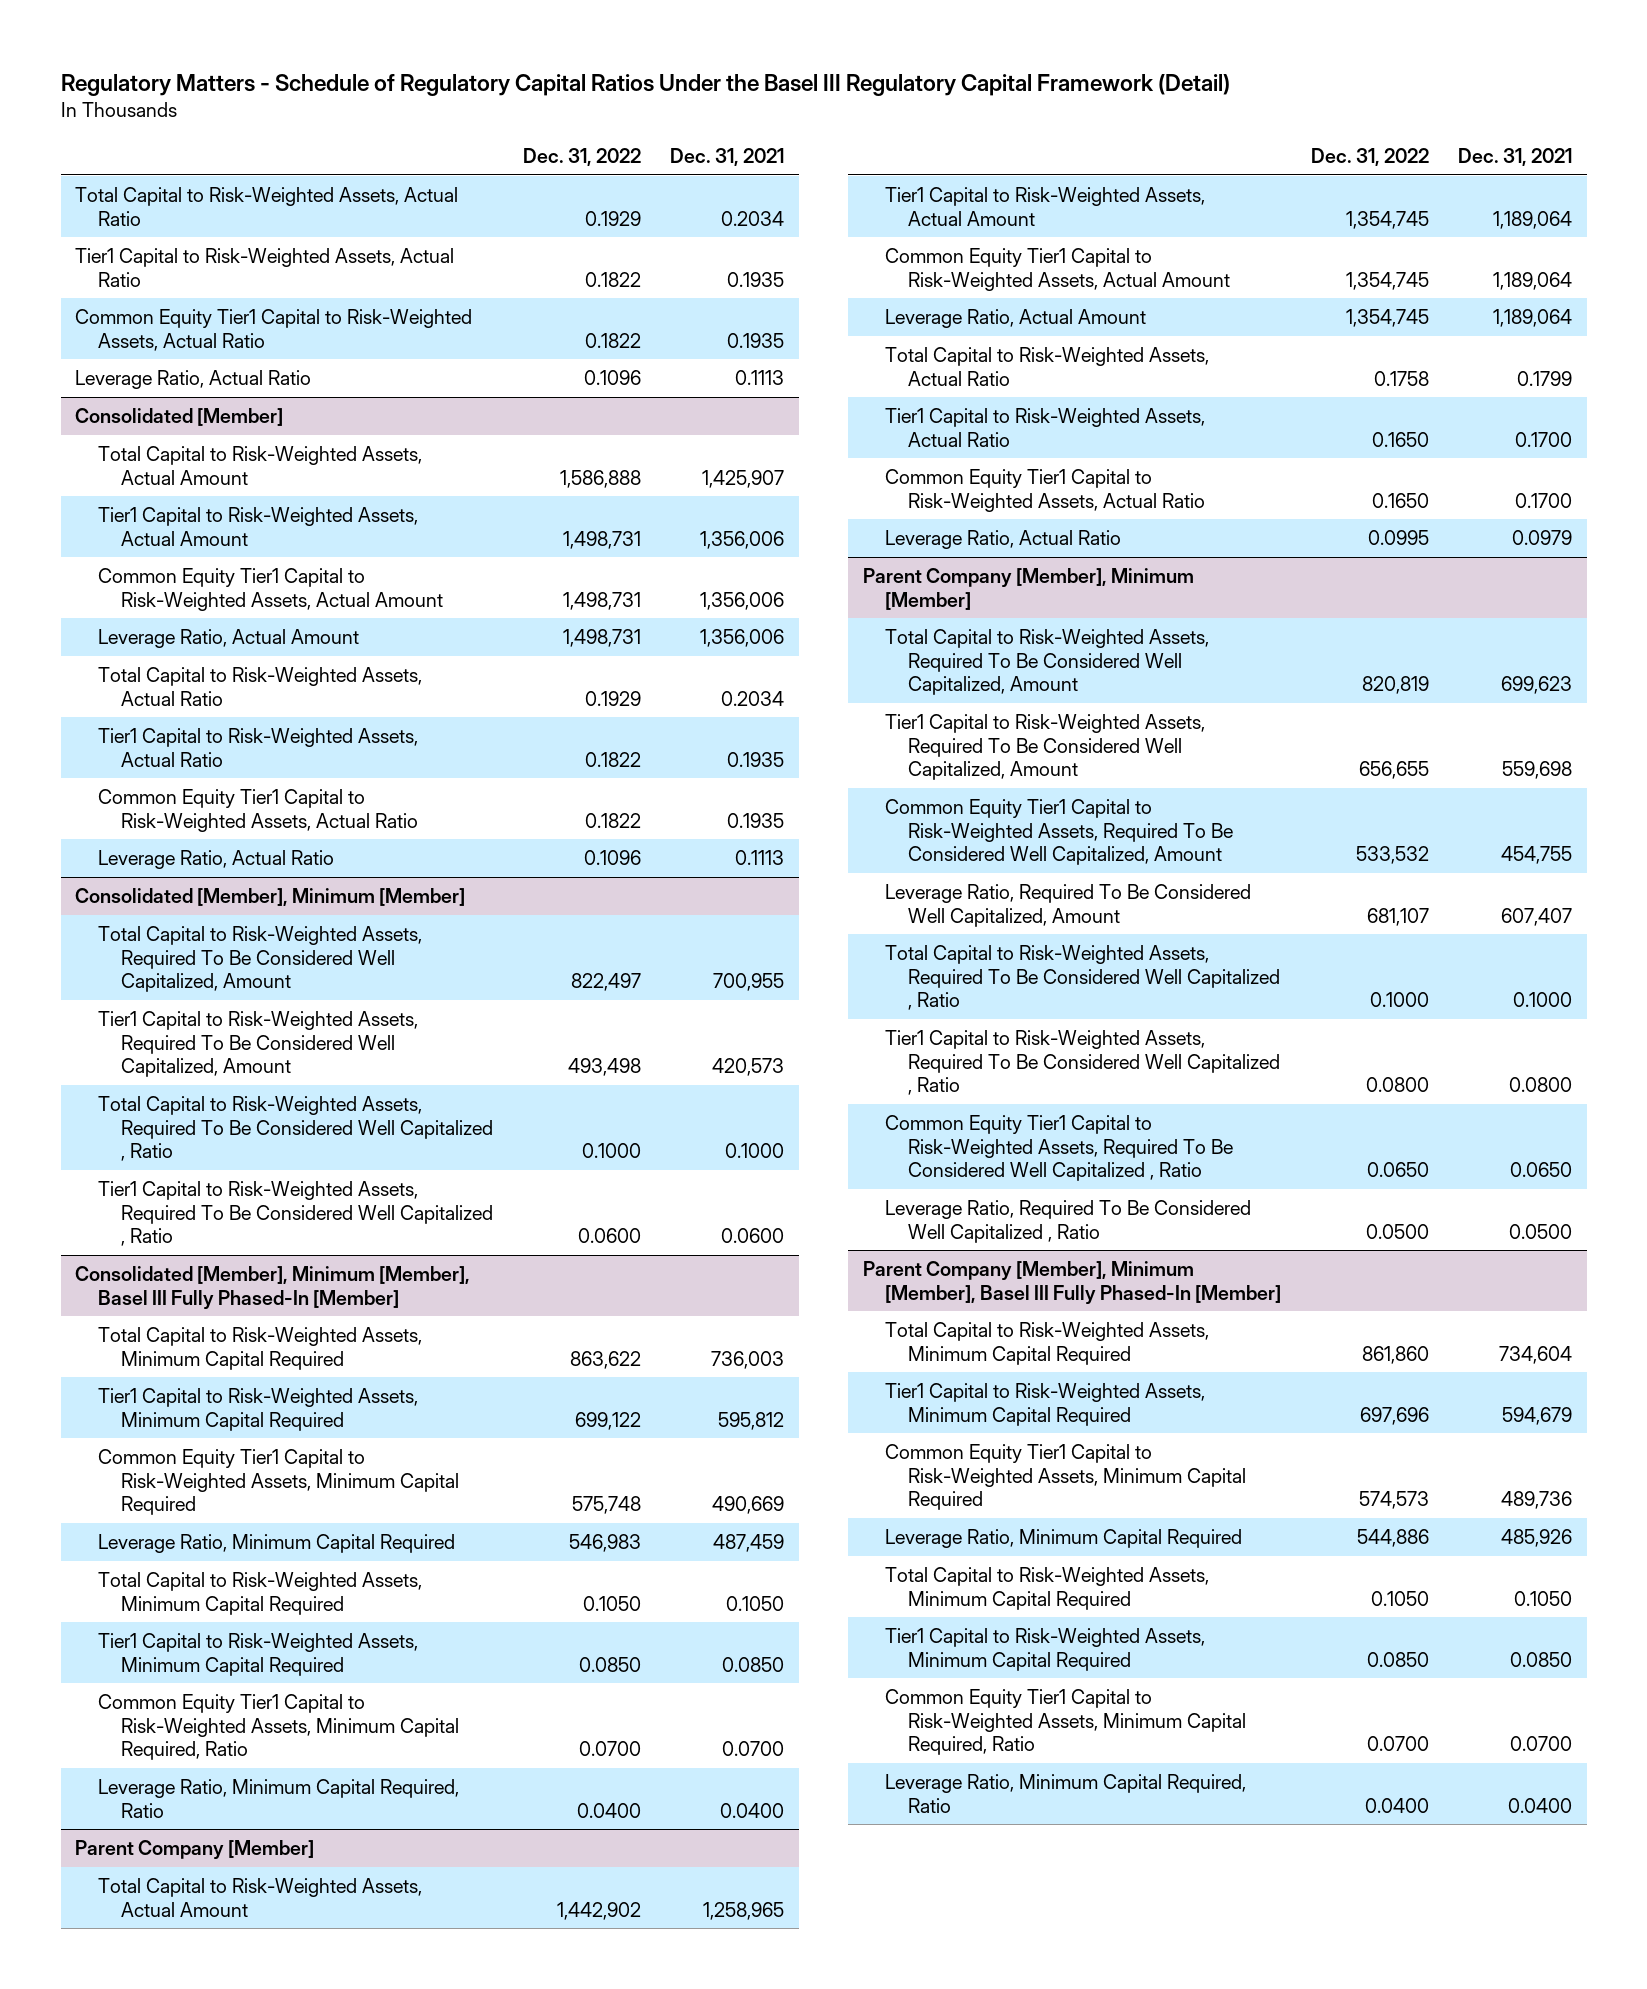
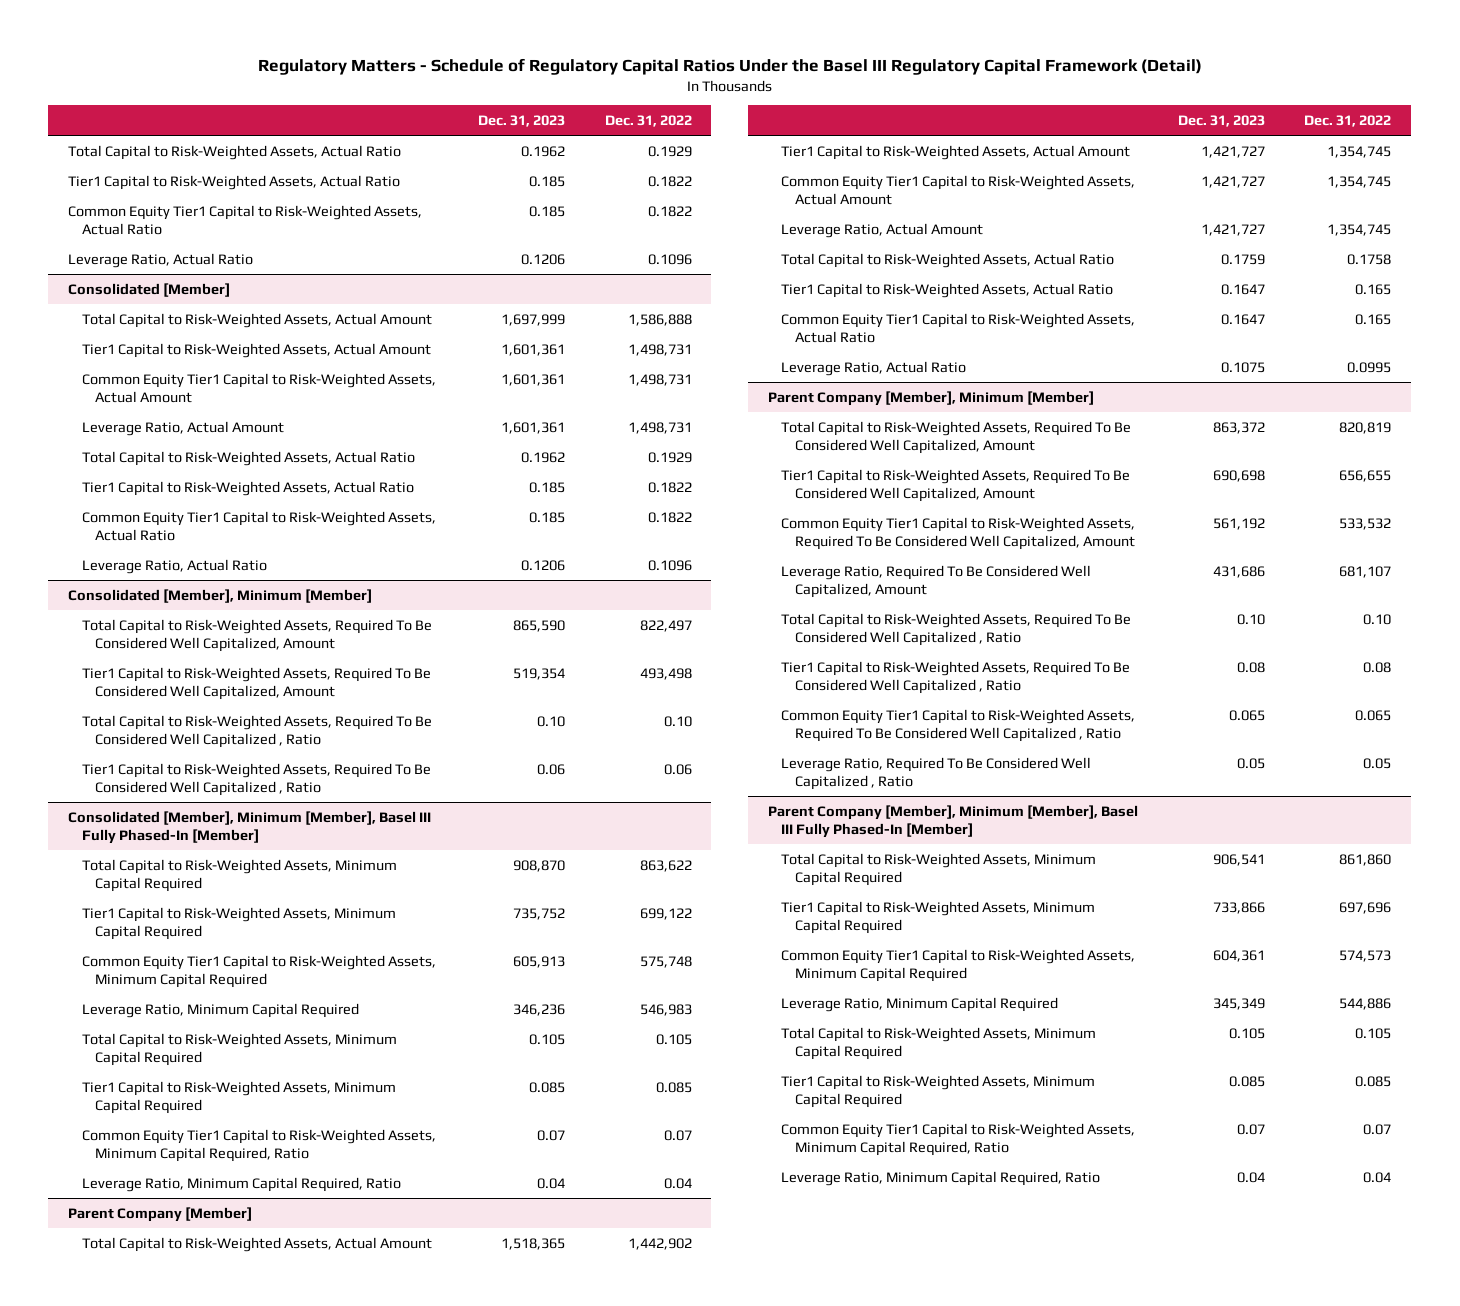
[670,147,785,166] Dec. 31, 2021 -> none
none -> [477,115,565,128] Dec. 31, 2023
[582,1143,642,1159] 0.1000 -> [663,715,692,727] 0.10
[578,1228,642,1244] 0.0600 -> [663,763,692,775] 0.06
[583,1595,642,1611] 0.1050 -> [655,1033,692,1045] 0.105
[579,1656,642,1672] 0.0850 -> [655,1081,692,1093] 0.085
[579,1741,642,1757] 0.0700 -> [663,1129,692,1141] 0.07
[577,1802,642,1818] 0.0400 -> [663,1177,692,1189] 0.04
[1371,431,1429,447] 0.1650 -> [1355,283,1392,295] 0.165
[1371,492,1429,508] 0.1650 -> [1355,313,1392,325] 0.165
[1369,992,1429,1008] 0.1000 -> [1363,613,1392,625] 0.10
[1365,1077,1429,1093] 0.0800 -> [1363,661,1392,673] 0.08
[1366,1162,1429,1178] 0.0650 -> [1355,709,1392,721] 0.065
[1365,1223,1429,1239] 0.0500 -> [1363,757,1392,769] 0.05
[1370,1590,1429,1606] 0.1050 -> [1355,1027,1392,1039] 0.105
[1366,1651,1429,1667] 0.0850 -> [1355,1075,1392,1087] 0.085
[1366,1736,1429,1752] 0.0700 -> [1363,1123,1392,1135] 0.07
[1364,1797,1429,1813] 0.0400 -> [1363,1171,1392,1183] 0.04

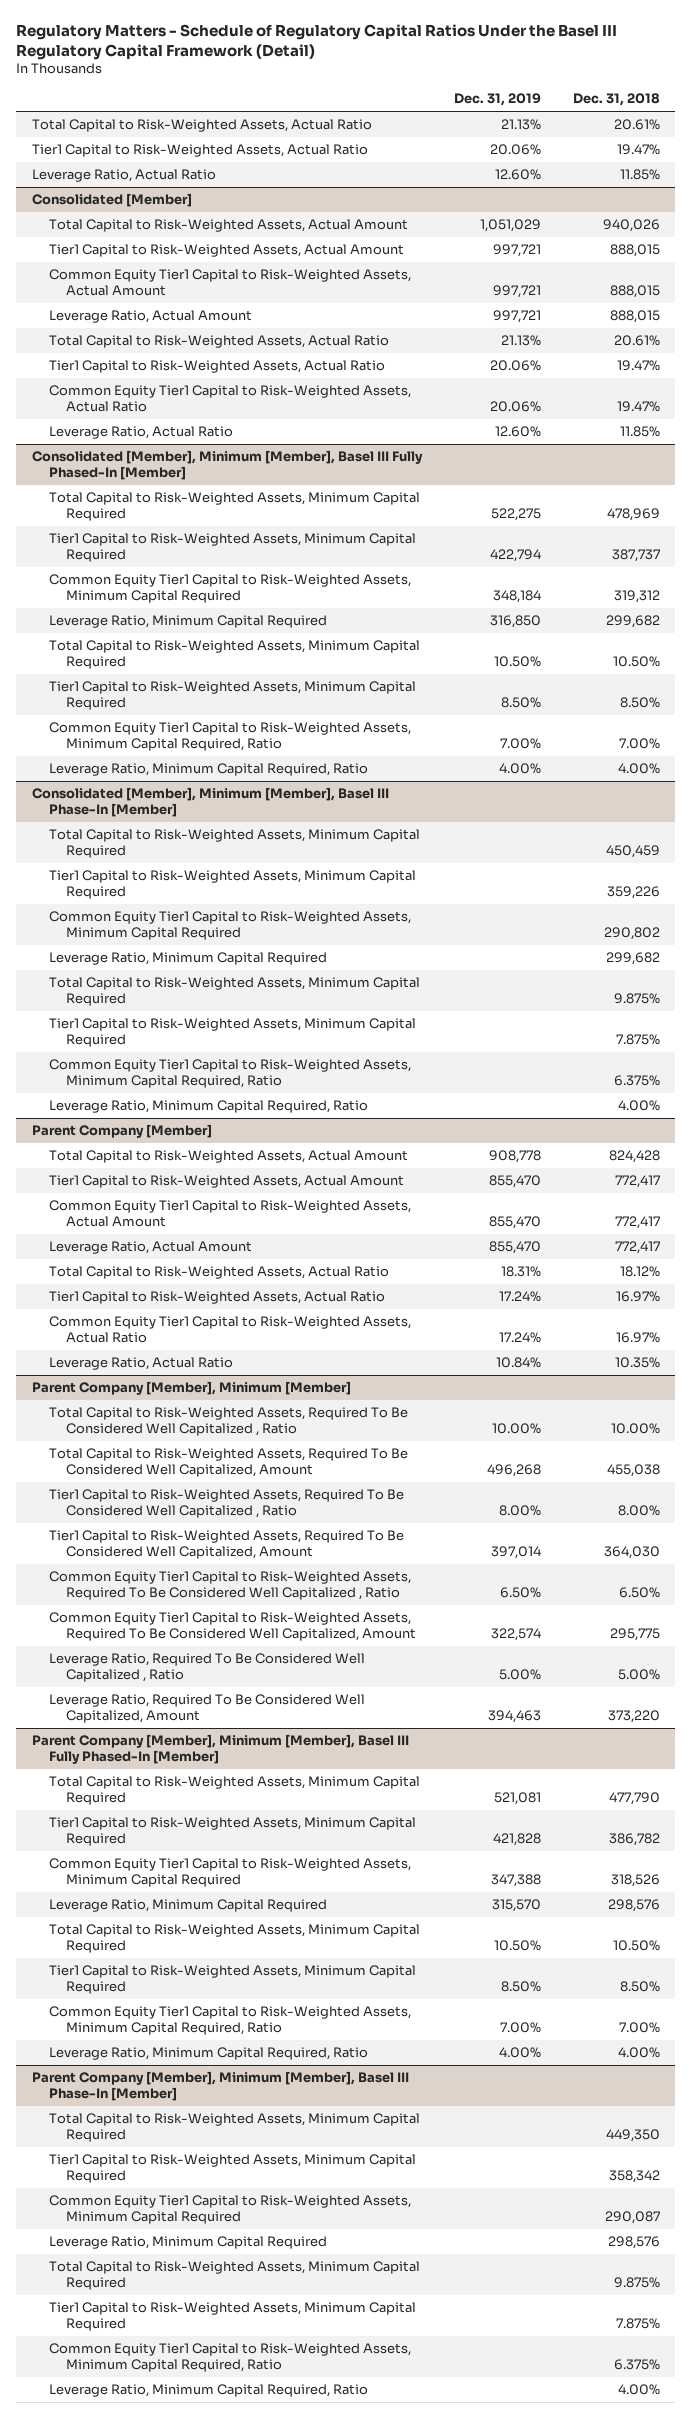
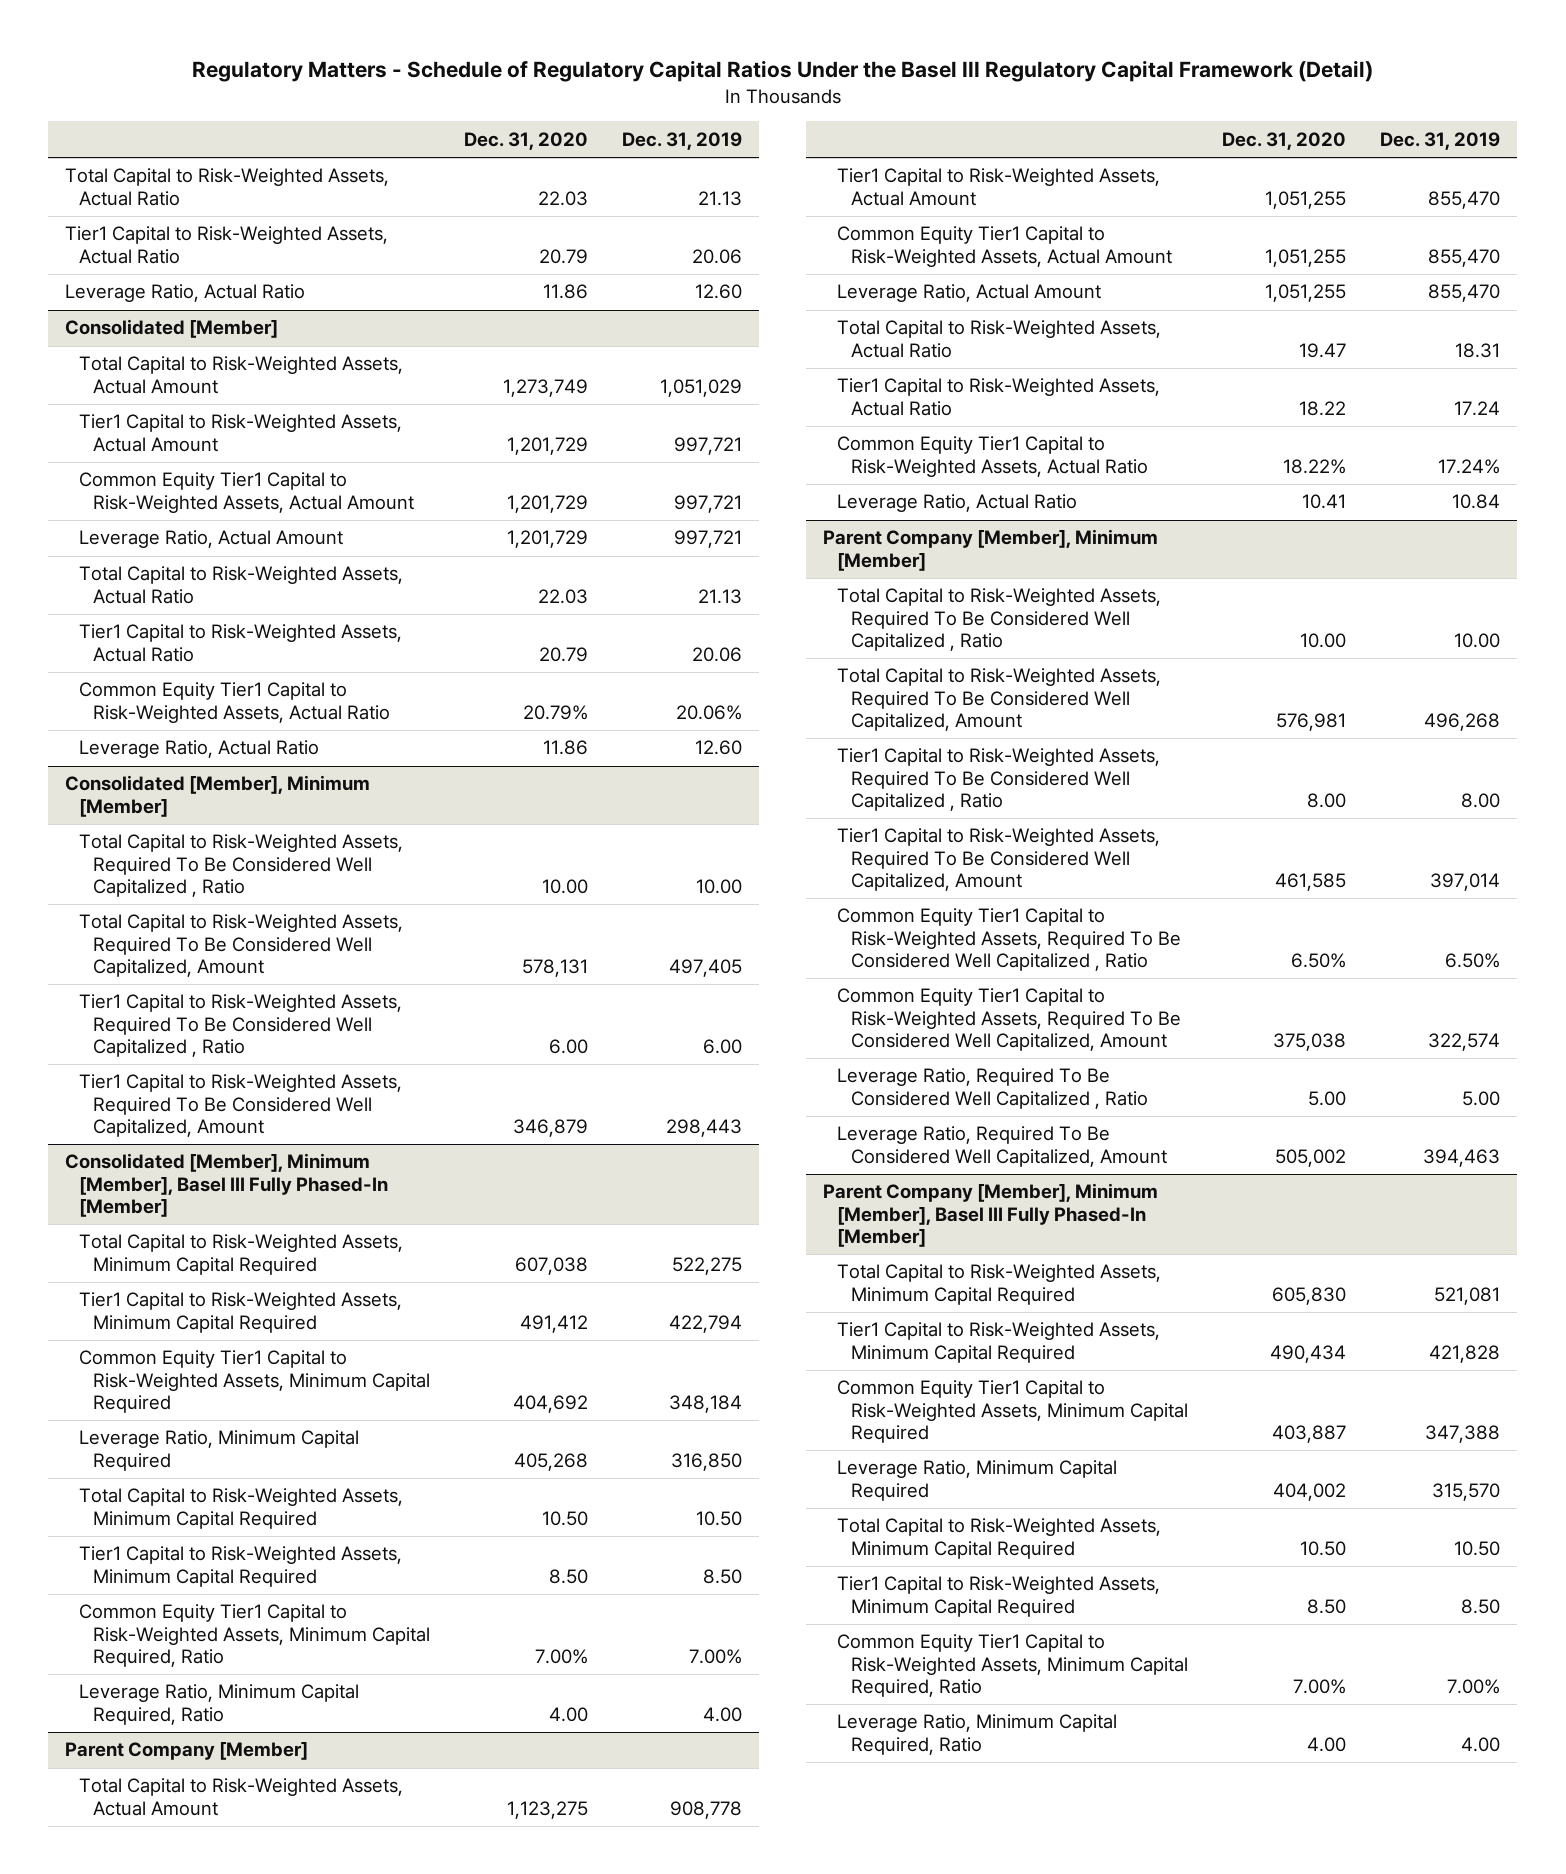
[572,93,660,107] Dec. 31, 2018 -> none
none -> [464,131,589,150] Dec. 31, 2020
[500,119,541,131] 21.13% -> [698,190,743,206] 21.13
[489,144,541,156] 20.06% -> [692,248,743,264] 20.06
[494,169,541,181] 12.60% -> [695,284,743,300] 12.60
[500,335,541,347] 21.13% -> [698,588,743,604] 21.13
[489,360,541,372] 20.06% -> [692,646,743,662] 20.06
[494,426,541,438] 12.60% -> [695,740,743,756] 12.60
none -> [65,775,371,817] Consolidated [Member], Minimum [Member]
none -> [79,834,404,897] Total Capital to Risk-Weighted Assets, Required To Be Considered Well Capitalized , Ratio
none -> [79,914,404,977] Total Capital to Risk-Weighted Assets, Required To Be Considered Well Capitalized, Amount
none -> [79,994,403,1057] Tier1 Capital to Risk-Weighted Assets, Required To Be Considered Well Capitalized , Ratio
none -> [79,1074,403,1137] Tier1 Capital to Risk-Weighted Assets, Required To Be Considered Well Capitalized, Amount
[493,655,541,667] 10.50% -> [696,1510,743,1526] 10.50
[500,696,541,708] 8.50% -> [703,1568,743,1584] 8.50
[31,787,389,817] Consolidated [Member], Minimum [Member], Basel III Phase-In [Member] -> none
[48,829,420,858] Total Capital to Risk-Weighted Assets, Minimum Capital Required -> none
[48,870,416,899] Tier1 Capital to Risk-Weighted Assets, Minimum Capital Required -> none
[48,911,411,940] Common Equity Tier1 Capital to Risk-Weighted Assets, Minimum Capital Required -> none
[48,952,327,966] Leverage Ratio, Minimum Capital Required -> none
[48,977,420,1006] Total Capital to Risk-Weighted Assets, Minimum Capital Required -> none
[48,1018,416,1047] Tier1 Capital to Risk-Weighted Assets, Minimum Capital Required -> none
[48,1059,411,1088] Common Equity Tier1 Capital to Risk-Weighted Assets, Minimum Capital Required, Ratio -> none
[48,1100,368,1114] Leverage Ratio, Minimum Capital Required, Ratio -> none
[498,763,541,775] 4.00% -> [703,1706,743,1722] 4.00
[500,1266,541,1278] 18.31% -> [1455,342,1501,358] 18.31
[498,1291,541,1303] 17.24% -> [1454,400,1501,416] 17.24
[495,1357,541,1369] 10.84% -> [1452,494,1501,510] 10.84
[491,1422,541,1434] 10.00% -> [1454,632,1501,648] 10.00
[498,1504,541,1516] 8.00% -> [1461,792,1501,808] 8.00
[498,1668,541,1680] 5.00% -> [1462,1090,1501,1106] 5.00
[493,1939,541,1951] 10.50% -> [1454,1540,1501,1556] 10.50
[500,1980,541,1992] 8.50% -> [1461,1598,1501,1614] 8.50
[31,2071,409,2101] Parent Company [Member], Minimum [Member], Basel III Phase-In [Member] -> none
[48,2113,420,2142] Total Capital to Risk-Weighted Assets, Minimum Capital Required -> none
[48,2154,416,2183] Tier1 Capital to Risk-Weighted Assets, Minimum Capital Required -> none
[48,2195,411,2224] Common Equity Tier1 Capital to Risk-Weighted Assets, Minimum Capital Required -> none
[48,2236,327,2250] Leverage Ratio, Minimum Capital Required -> none
[48,2261,420,2290] Total Capital to Risk-Weighted Assets, Minimum Capital Required -> none
[48,2302,416,2331] Tier1 Capital to Risk-Weighted Assets, Minimum Capital Required -> none
[48,2343,411,2372] Common Equity Tier1 Capital to Risk-Weighted Assets, Minimum Capital Required, Ratio -> none
[48,2384,368,2398] Leverage Ratio, Minimum Capital Required, Ratio -> none
[498,2047,541,2059] 4.00% -> [1461,1736,1501,1752] 4.00

